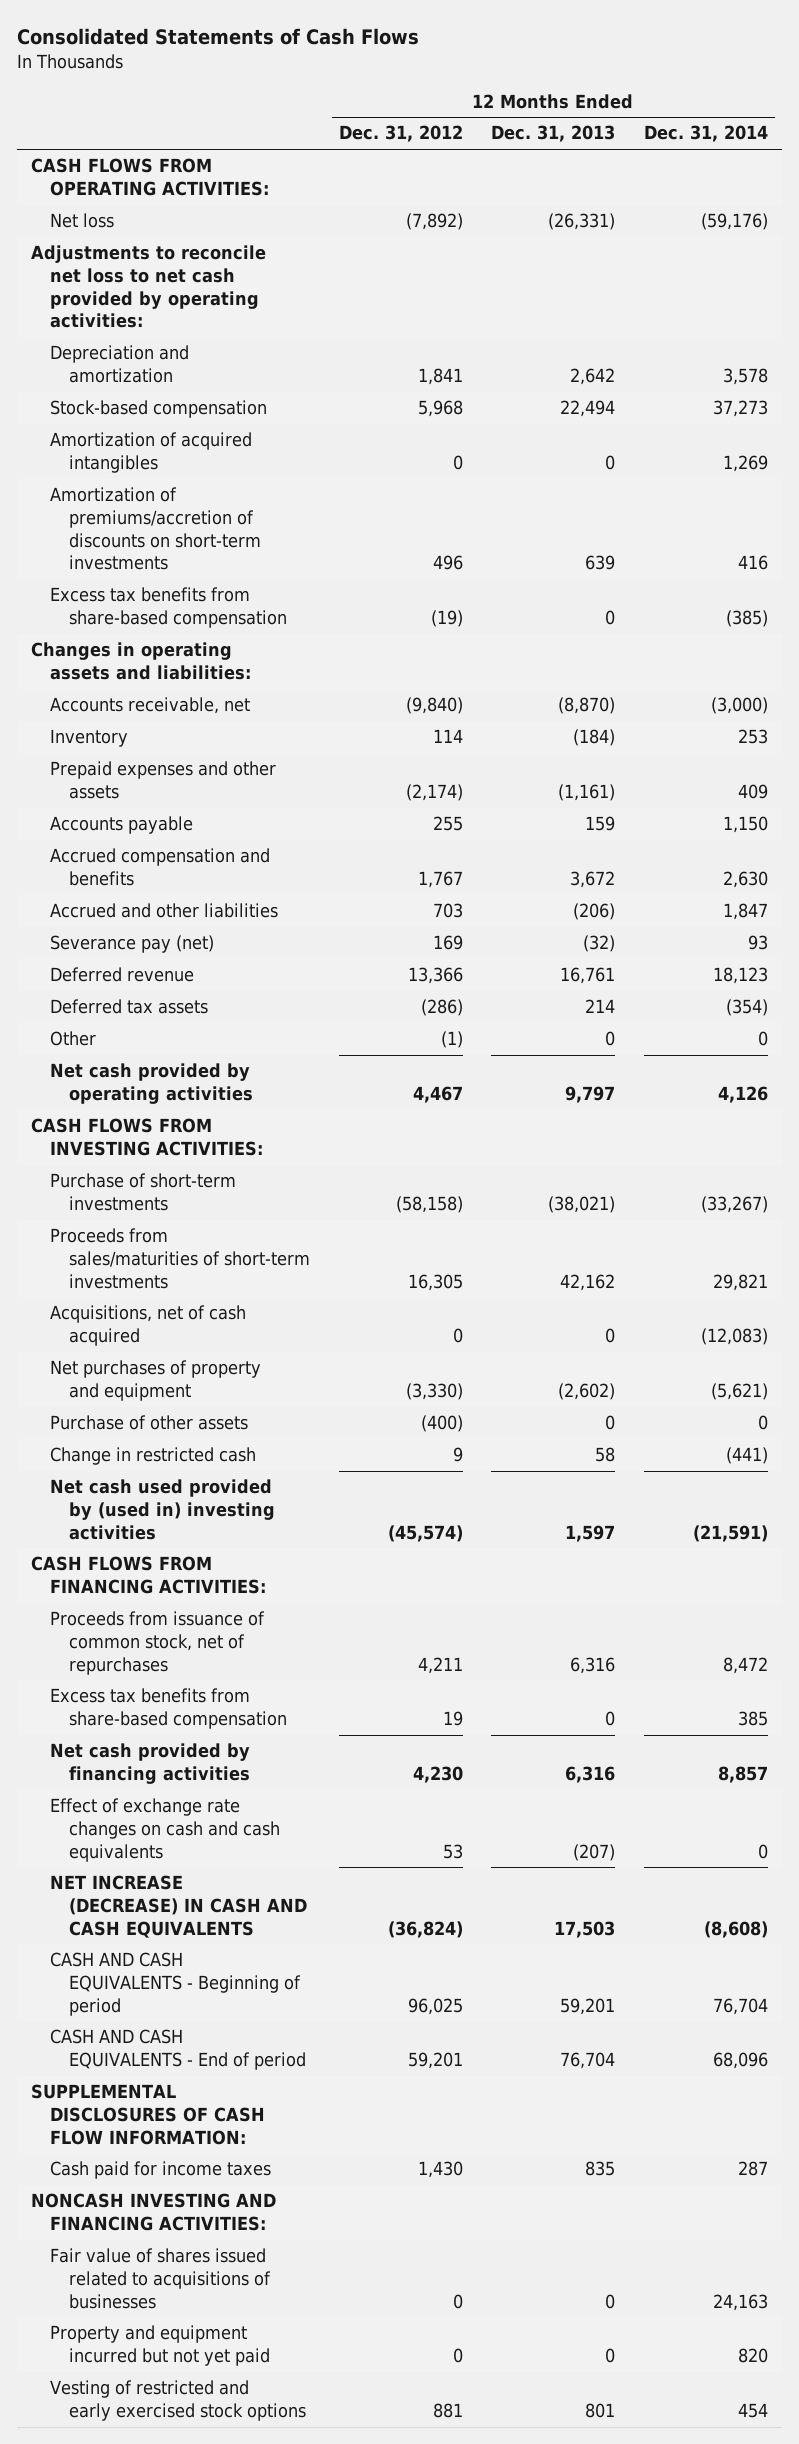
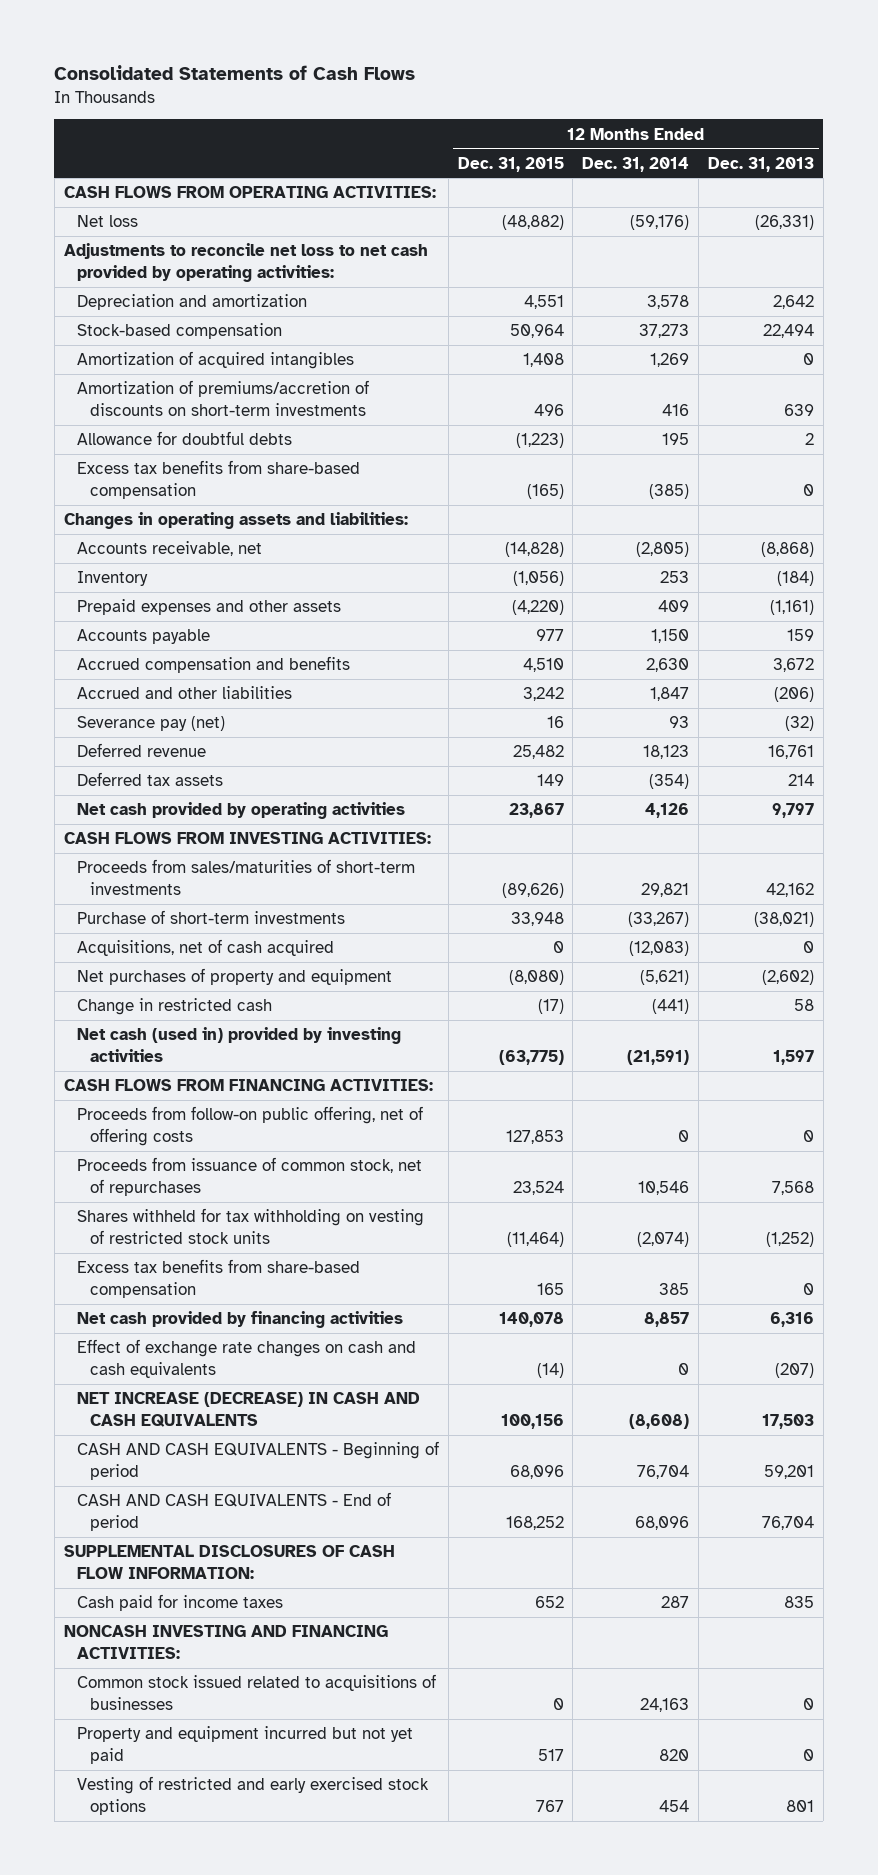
[338,125,463,143] Dec. 31, 2012 -> none
none -> [457,156,564,172] Dec. 31, 2015
none -> [76,431,292,446] Allowance for doubtful debts
[558,697,616,715] (8,870) -> [761,542,815,558] (8,868)
[710,697,768,715] (3,000) -> [636,542,690,558] (2,805)
[50,1031,97,1047] Other -> none
[50,1173,237,1212] Purchase of short-term investments -> [76,910,345,925] Purchase of short-term investments
[50,1415,249,1431] Purchase of other assets -> none
[50,1479,276,1540] Net cash used provided by (used in) investing activities -> [76,1027,401,1062] Net cash (used in) provided by investing activities
none -> [76,1106,423,1146] Proceeds from follow-on public offering, net of offering costs
[570,1656,616,1674] 6,316 -> [772,1180,815,1195] 7,568
[722,1656,768,1674] 8,472 -> [638,1180,690,1195] 10,546
none -> [76,1208,424,1244] Shares withheld for tax withholding on vesting of restricted stock units
[50,2248,272,2309] Fair value of shares issued related to acquisitions of businesses -> [76,1674,436,1710] Common stock issued related to acquisitions of businesses

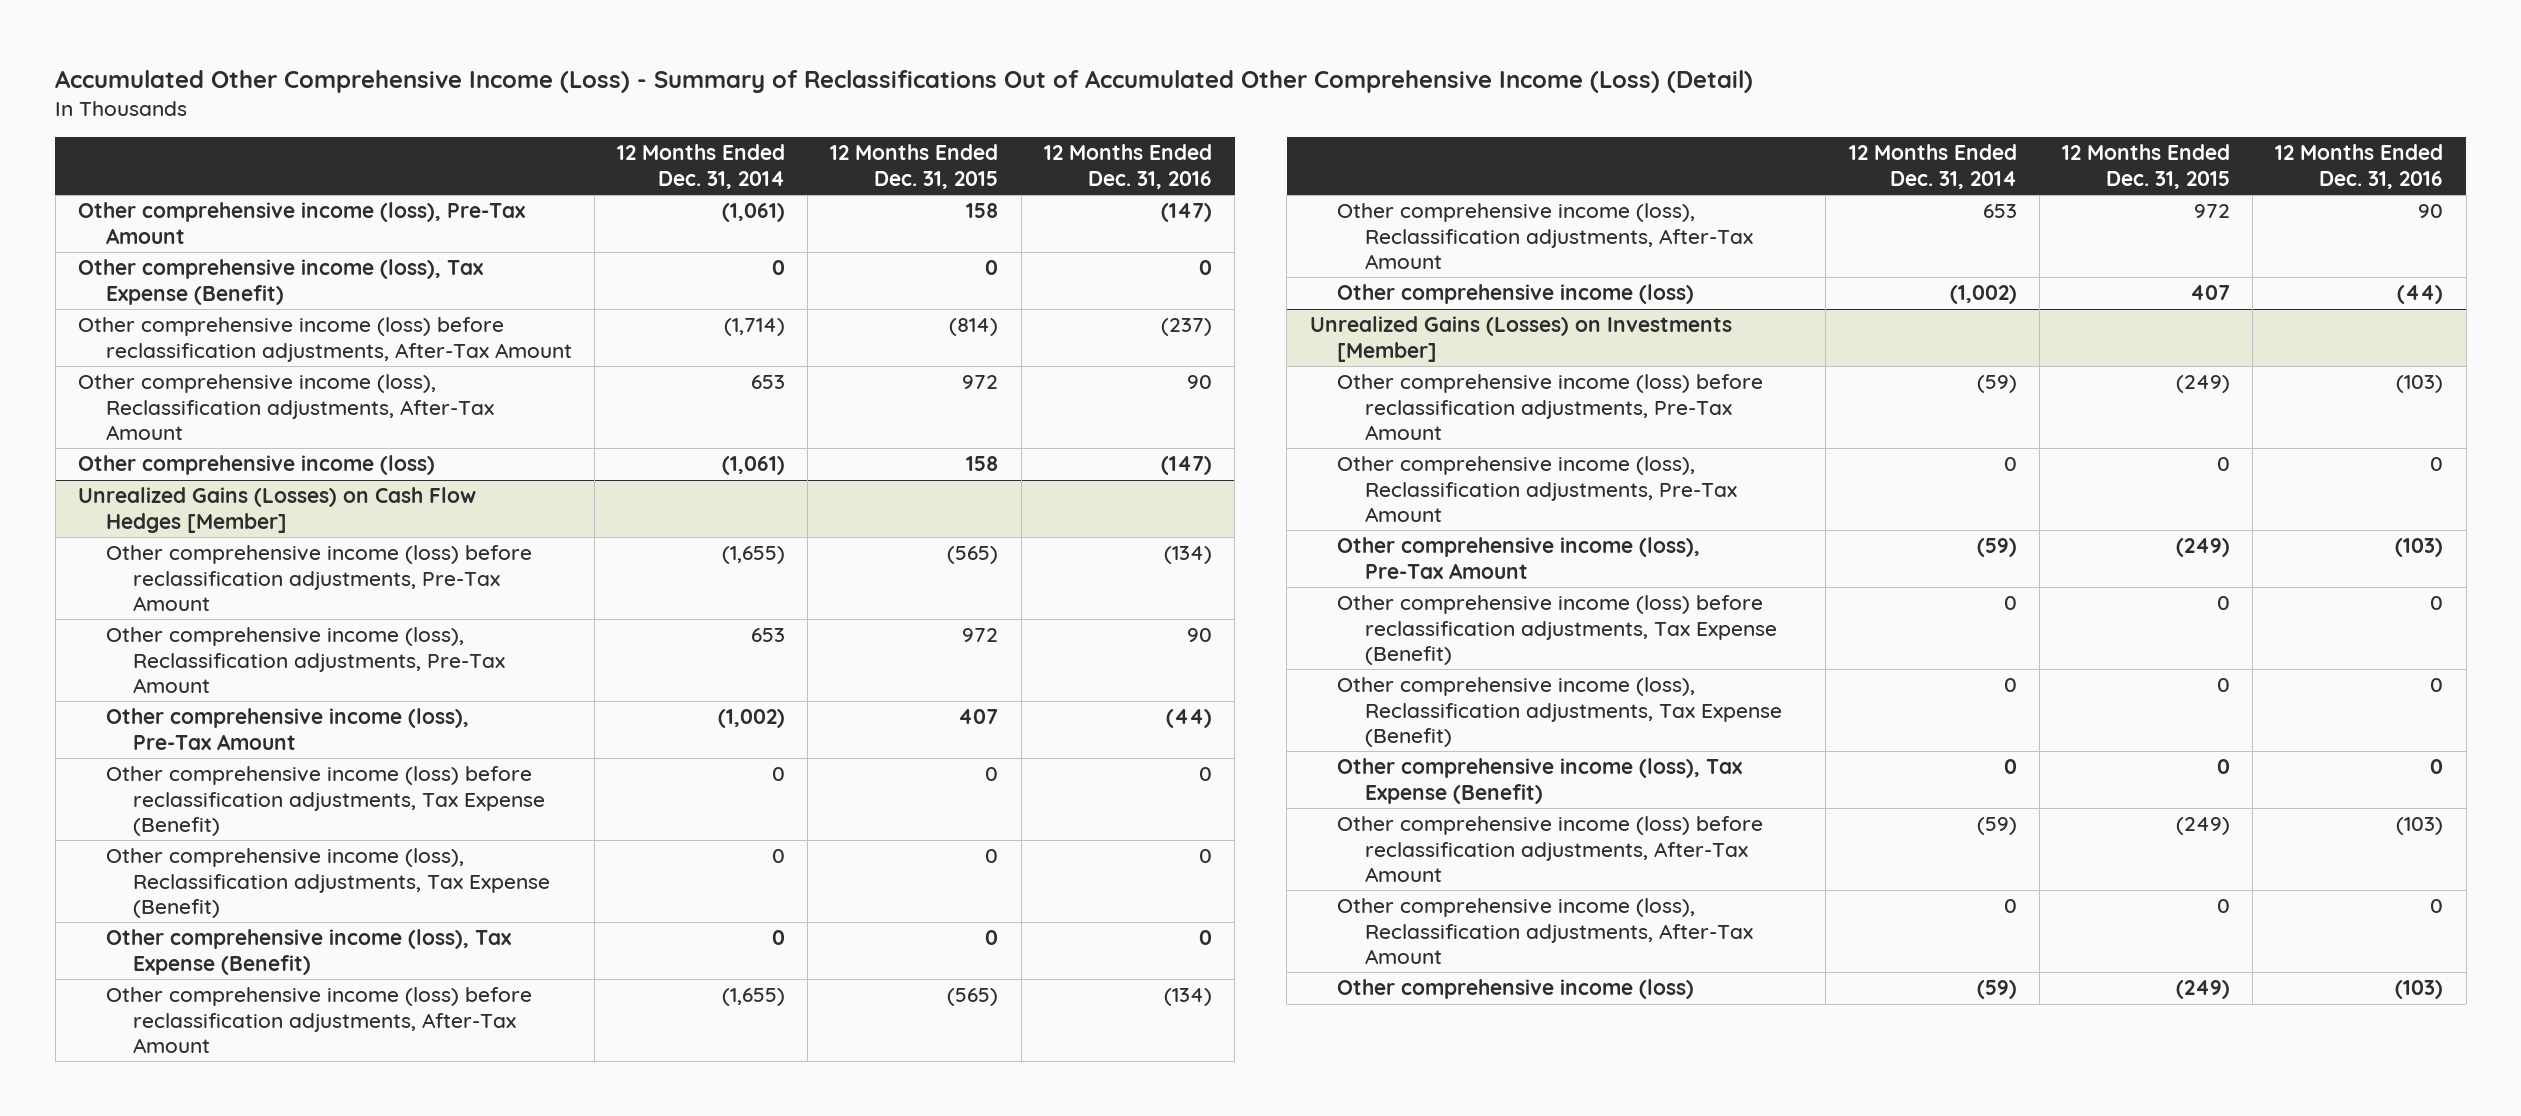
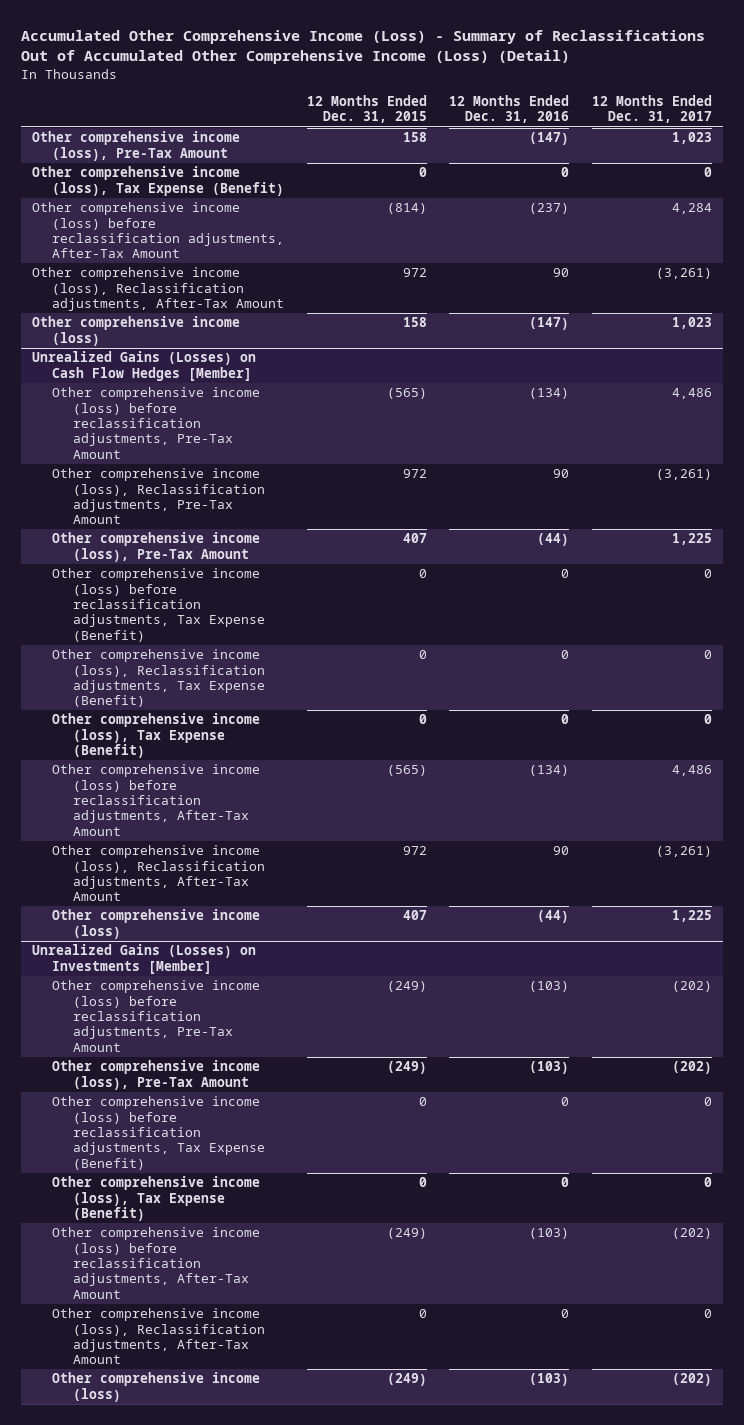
[617,144,786,189] 12 Months Ended Dec. 31, 2014 -> none
none -> [591,95,712,124] 12 Months Ended Dec. 31, 2017
[1337,456,1737,522] Other comprehensive income (loss), Reclassification adjustments, Pre-Tax Amount -> none
[1337,677,1782,747] Other comprehensive income (loss), Reclassification adjustments, Tax Expense (Benefit) -> none

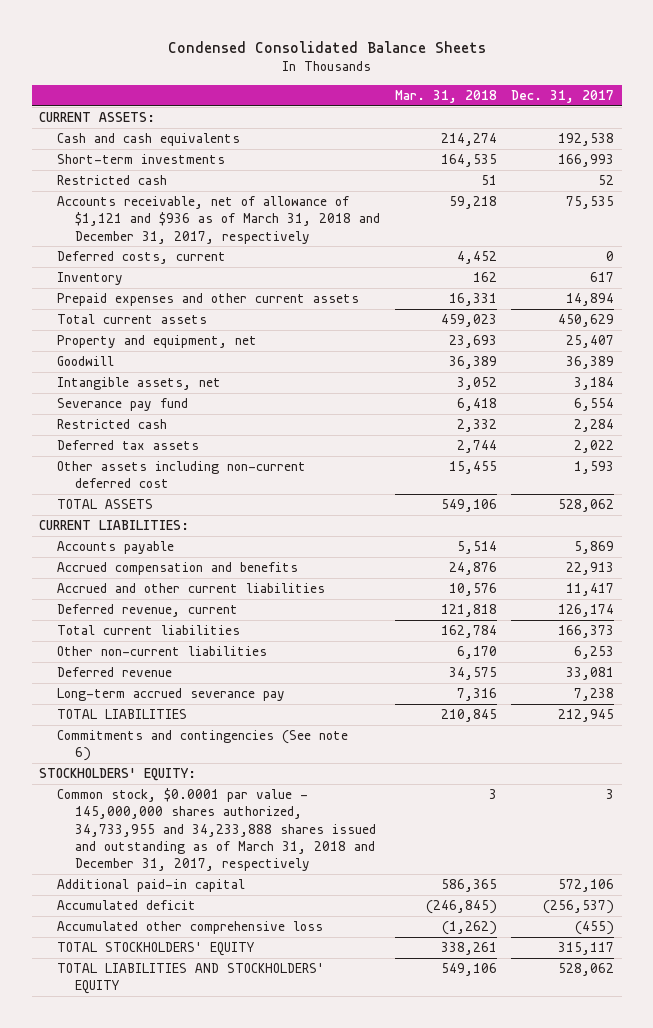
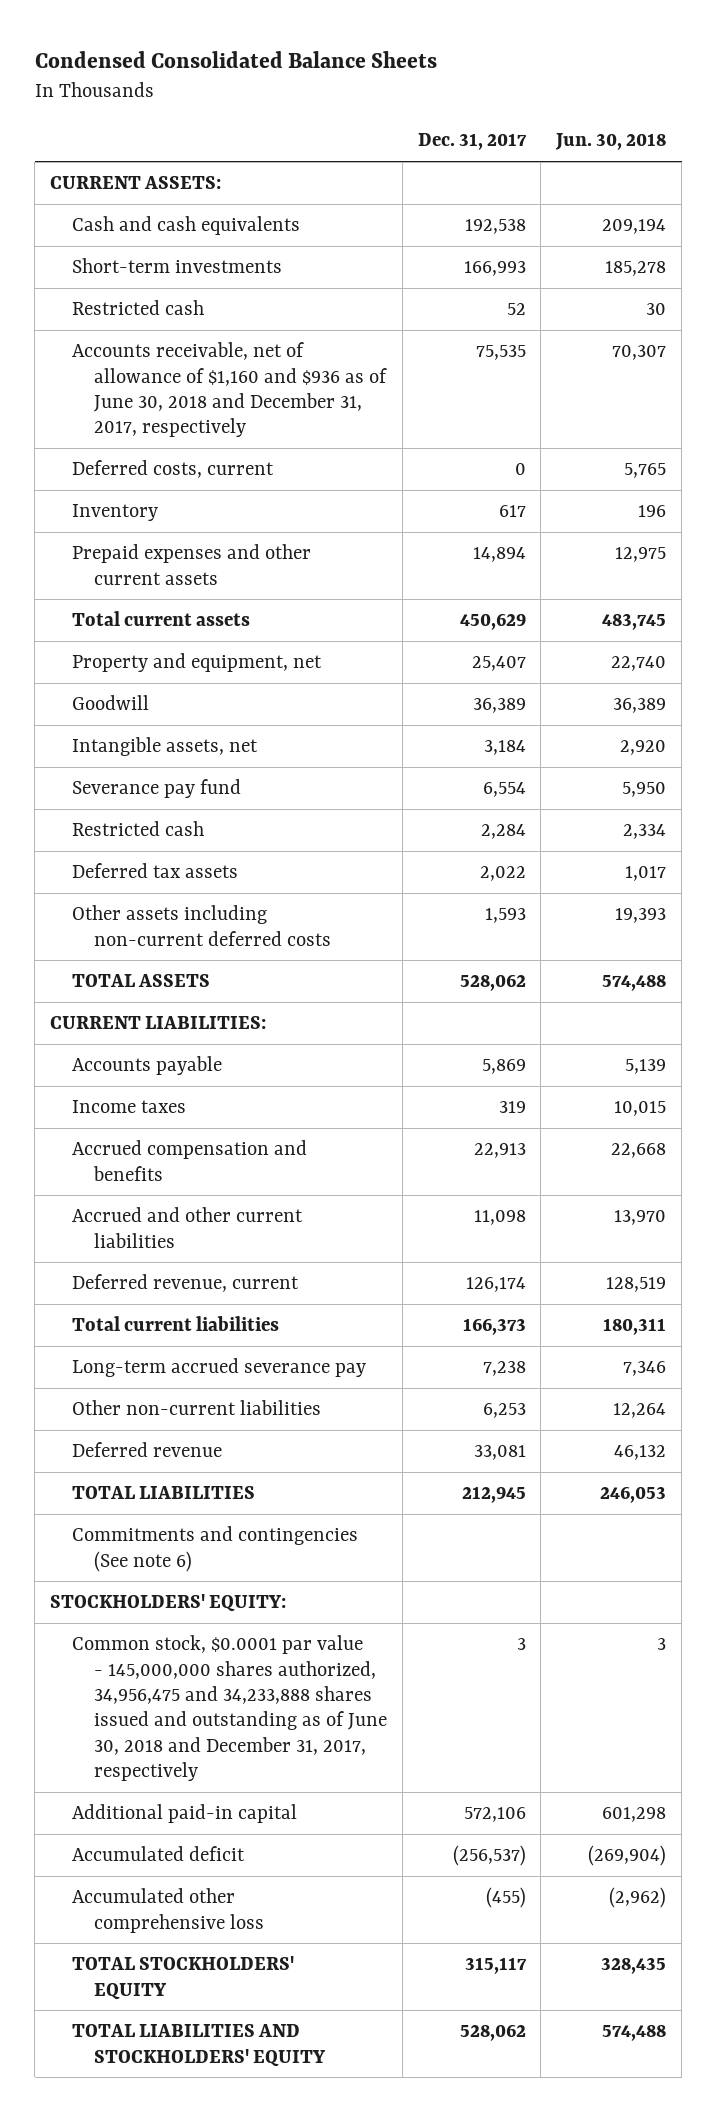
[394,90,497,104] Mar. 31, 2018 -> none
none -> [555,133,667,151] Jun. 30, 2018
[56,196,381,244] Accounts receivable, net of allowance of $1,121 and $936 as of March 31, 2018 and December 31, 2017, respectively -> [71,342,388,438] Accounts receivable, net of allowance of $1,160 and $936 as of June 30, 2018 and December 31, 2017, respectively
[56,461,306,489] Other assets including non-current deferred cost -> [71,905,332,946] Other assets including non-current deferred costs
none -> [71,1100,186,1114] Income taxes
[566,583,615,597] 11,417 -> [473,1210,526,1226] 11,098
[56,688,285,702] Long-term accrued severance pay -> [71,1358,366,1378] Long-term accrued severance pay
[56,788,377,872] Common stock, $0.0001 par value - 145,000,000 shares authorized, 34,733,955 and 34,233,888 shares issued and outstanding as of March 31, 2018 and December 31, 2017, respectively -> [71,1635,388,1782] Common stock, $0.0001 par value - 145,000,000 shares authorized, 34,956,475 and 34,233,888 shares issued and outstanding as of June 30, 2018 and December 31, 2017, respectively

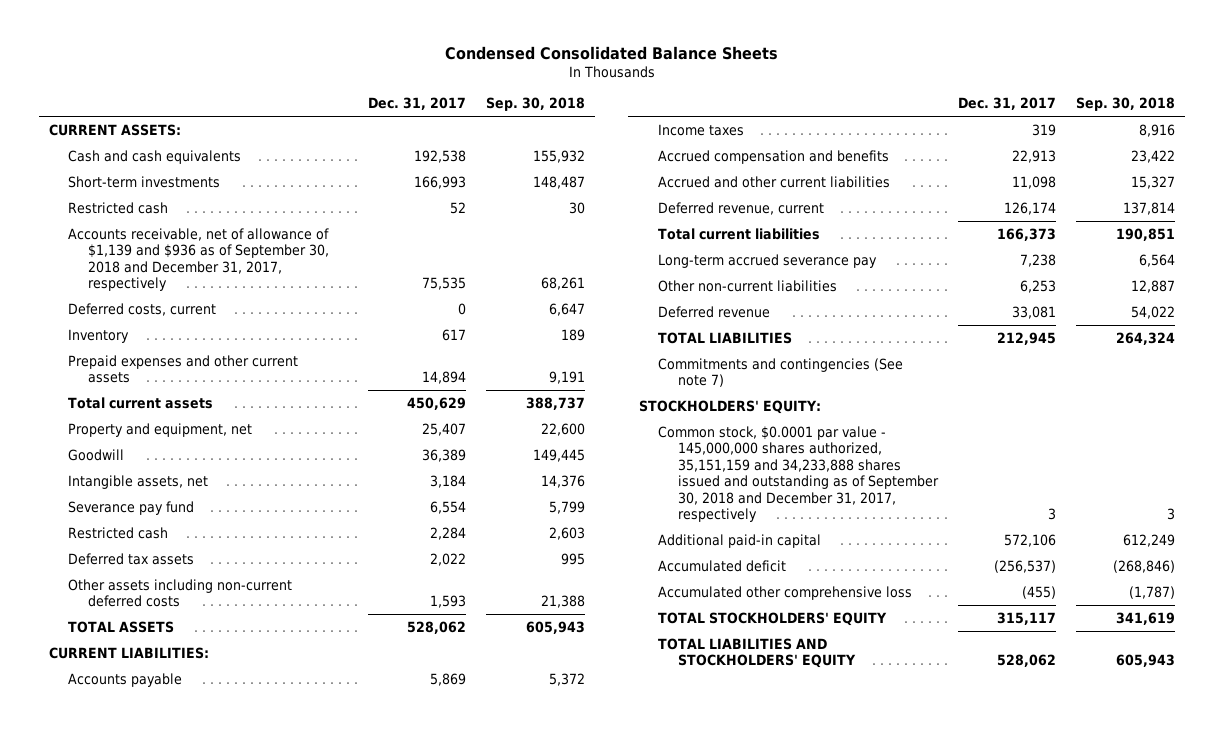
[555,133,667,151] Jun. 30, 2018 -> none
none -> [486,97,586,112] Sep. 30, 2018
[71,342,388,438] Accounts receivable, net of allowance of $1,160 and $936 as of June 30, 2018 and December 31, 2017, respectively -> [68,227,330,292] Accounts receivable, net of allowance of $1,139 and $936 as of September 30, 2018 and December 31, 2017, respectively
[71,1526,358,1572] Commitments and contingencies (See note 6) -> [658,357,904,388] Commitments and contingencies (See note 7)
[71,1635,388,1782] Common stock, $0.0001 par value - 145,000,000 shares authorized, 34,956,475 and 34,233,888 shares issued and outstanding as of June 30, 2018 and December 31, 2017, respectively -> [658,425,939,523] Common stock, $0.0001 par value - 145,000,000 shares authorized, 35,151,159 and 34,233,888 shares issued and outstanding as of September 30, 2018 and December 31, 2017, respectively

